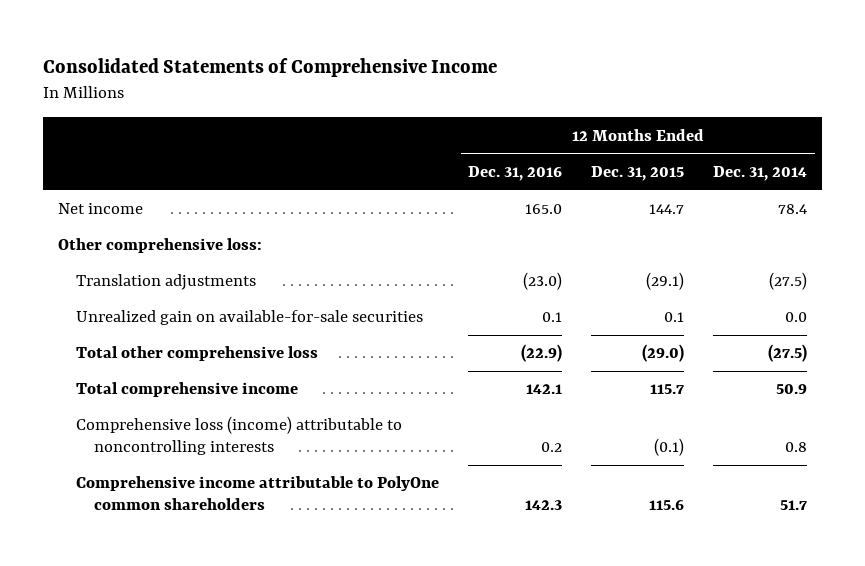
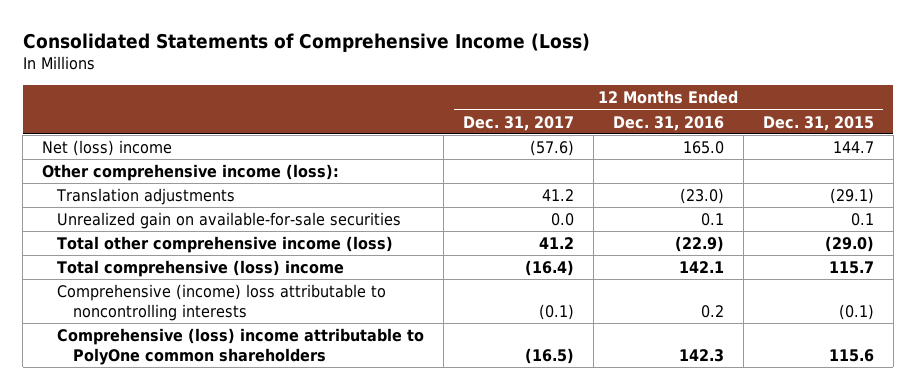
[43,57,498,77] Consolidated Statements of Comprehensive Income -> [22,32,590,52] Consolidated Statements of Comprehensive Income (Loss)
[713,165,808,181] Dec. 31, 2014 -> none
none -> [463,115,575,131] Dec. 31, 2017
[58,203,144,215] Net income -> [42,140,173,157] Net (loss) income
[58,238,263,254] Other comprehensive loss: -> [42,164,340,182] Other comprehensive income (loss):
[76,346,319,362] Total other comprehensive loss -> [57,236,394,254] Total other comprehensive income (loss)
[76,382,299,398] Total comprehensive income -> [57,260,345,278] Total comprehensive (loss) income
[76,416,403,456] Comprehensive loss (income) attributable to noncontrolling interests -> [57,284,387,321] Comprehensive (income) loss attributable to noncontrolling interests
[76,476,440,511] Comprehensive income attributable to PolyOne common shareholders -> [57,328,425,365] Comprehensive (loss) income attributable to PolyOne common shareholders

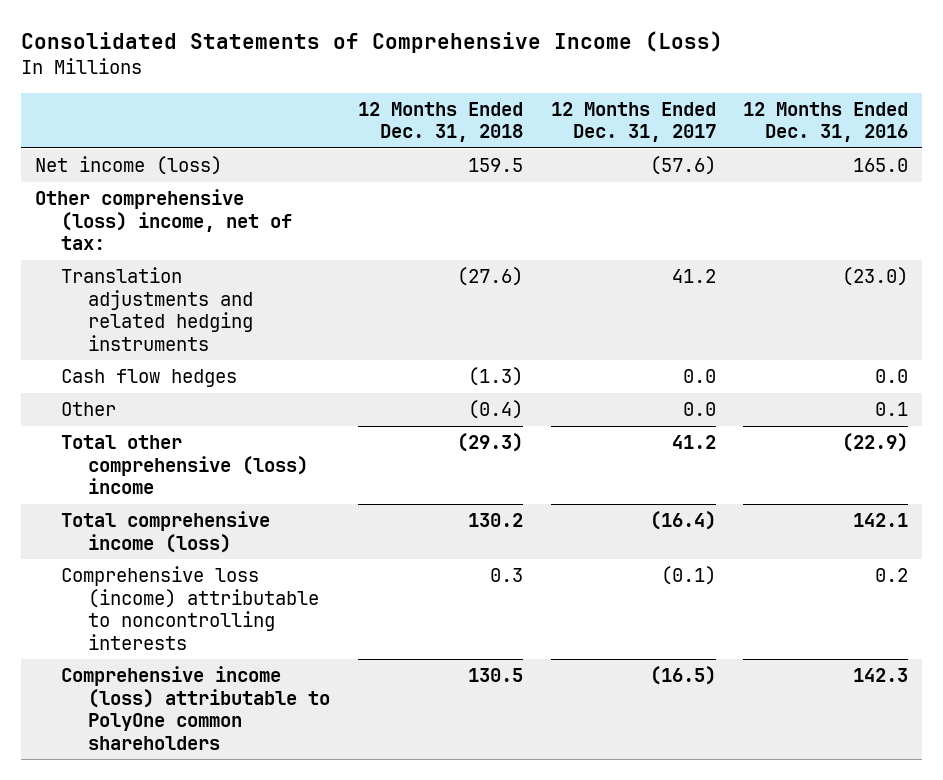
[762,115,874,131] Dec. 31, 2015 -> none
none -> [357,101,523,143] 12 Months Ended Dec. 31, 2018
[42,140,173,157] Net (loss) income -> [34,156,222,176] Net income (loss)
[42,164,340,182] Other comprehensive income (loss): -> [34,189,293,251] Other comprehensive (loss) income, net of tax:
[56,188,236,206] Translation adjustments -> [61,267,254,351] Translation adjustments and related hedging instruments
none -> [61,369,238,388] Cash flow hedges
[57,212,402,230] Unrealized gain on available-for-sale securities -> [61,402,117,417] Other
[57,236,394,254] Total other comprehensive income (loss) -> [61,435,309,495] Total other comprehensive (loss) income
[57,260,345,278] Total comprehensive (loss) income -> [61,511,271,553] Total comprehensive income (loss)
[57,284,387,321] Comprehensive (income) loss attributable to noncontrolling interests -> [61,566,320,650] Comprehensive loss (income) attributable to noncontrolling interests
[57,328,425,365] Comprehensive (loss) income attributable to PolyOne common shareholders -> [61,666,331,750] Comprehensive income (loss) attributable to PolyOne common shareholders

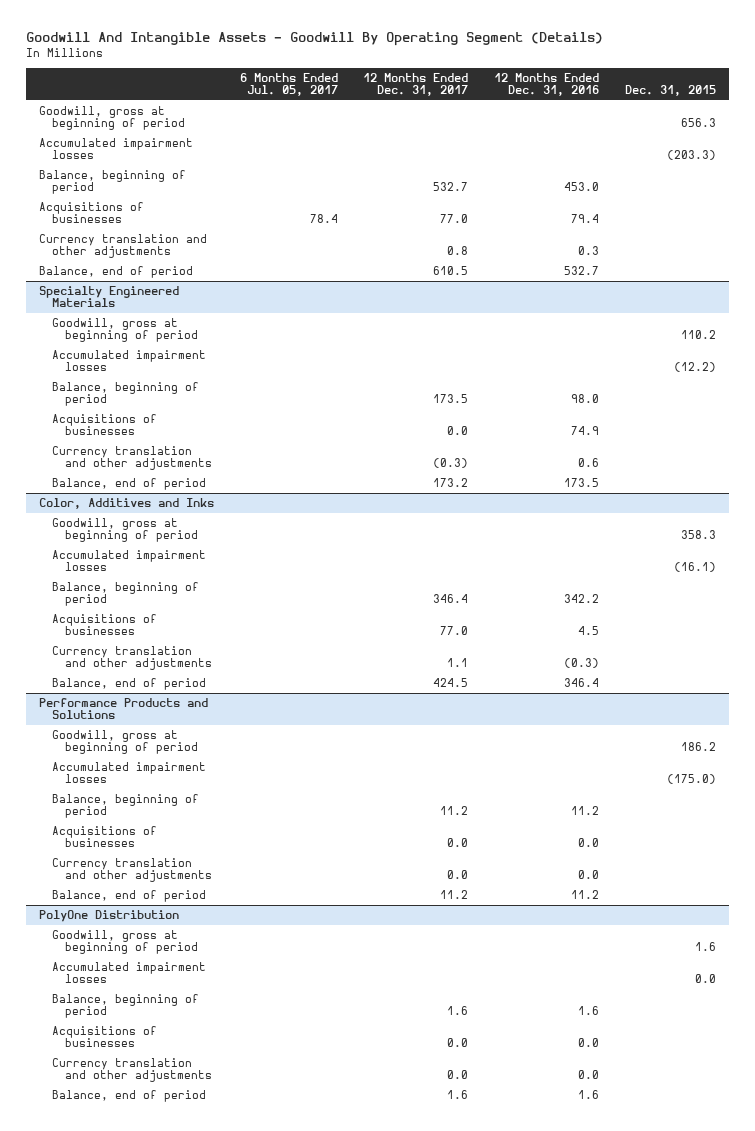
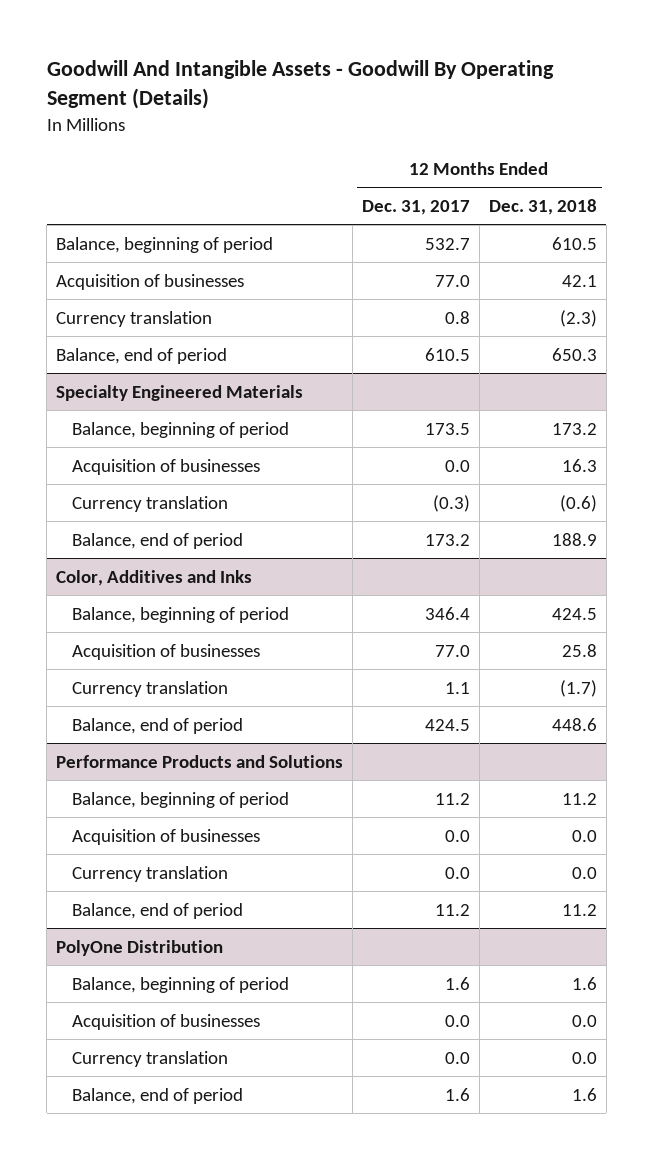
[239,72,338,97] 6 Months Ended Jul. 05, 2017 -> none
[494,72,600,97] 12 Months Ended Dec. 31, 2016 -> none
[625,85,717,97] Dec. 31, 2015 -> none
none -> [488,198,597,215] Dec. 31, 2018
[38,105,185,131] Goodwill, gross at beginning of period -> none
[38,137,193,160] Accumulated impairment losses -> none
[38,201,144,224] Acquisitions of businesses -> [56,273,245,290] Acquisition of businesses
[38,233,207,259] Currency translation and other adjustments -> [56,310,213,327] Currency translation
[51,317,198,343] Goodwill, gross at beginning of period -> none
[51,349,206,372] Accumulated impairment losses -> none
[51,413,157,436] Acquisitions of businesses -> [71,458,260,475] Acquisition of businesses
[51,445,212,471] Currency translation and other adjustments -> [71,495,228,512] Currency translation
[51,517,198,543] Goodwill, gross at beginning of period -> none
[51,549,206,572] Accumulated impairment losses -> none
[51,613,157,636] Acquisitions of businesses -> [71,643,260,660] Acquisition of businesses
[51,645,212,671] Currency translation and other adjustments -> [71,680,228,697] Currency translation
[51,729,198,755] Goodwill, gross at beginning of period -> none
[51,761,206,784] Accumulated impairment losses -> none
[51,825,157,848] Acquisitions of businesses -> [71,828,260,845] Acquisition of businesses
[51,857,212,883] Currency translation and other adjustments -> [71,865,228,882] Currency translation
[51,929,198,955] Goodwill, gross at beginning of period -> none
[51,961,206,984] Accumulated impairment losses -> none
[51,1025,157,1048] Acquisitions of businesses -> [71,1013,260,1030] Acquisition of businesses
[51,1057,212,1083] Currency translation and other adjustments -> [71,1050,228,1067] Currency translation

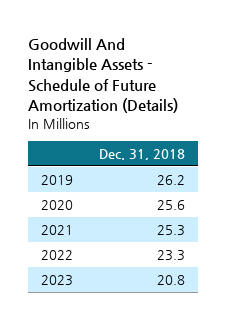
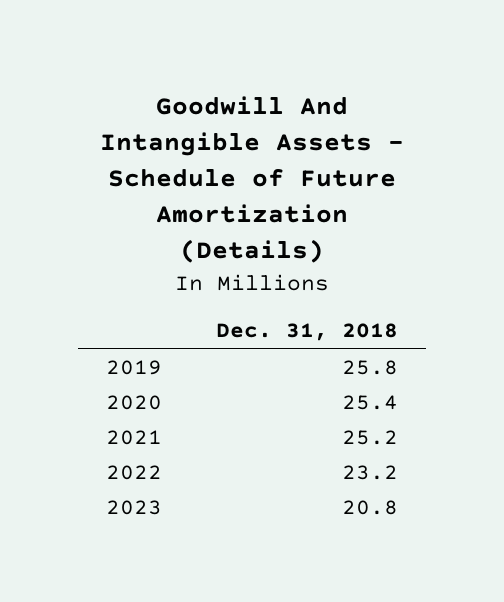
[156,175,185,186] 26.2 -> [342,359,399,375] 25.8
[156,200,185,211] 25.6 -> [342,394,399,410] 25.4
[156,225,185,237] 25.3 -> [342,429,399,445] 25.2
[156,250,185,262] 23.3 -> [342,464,399,480] 23.2

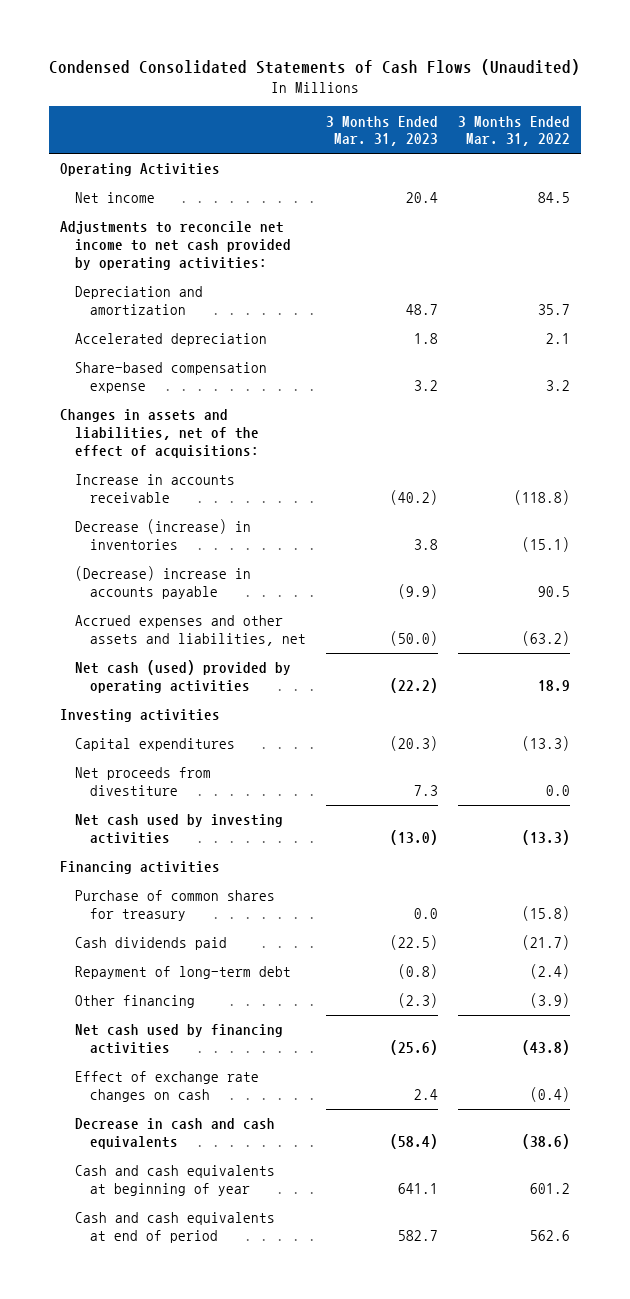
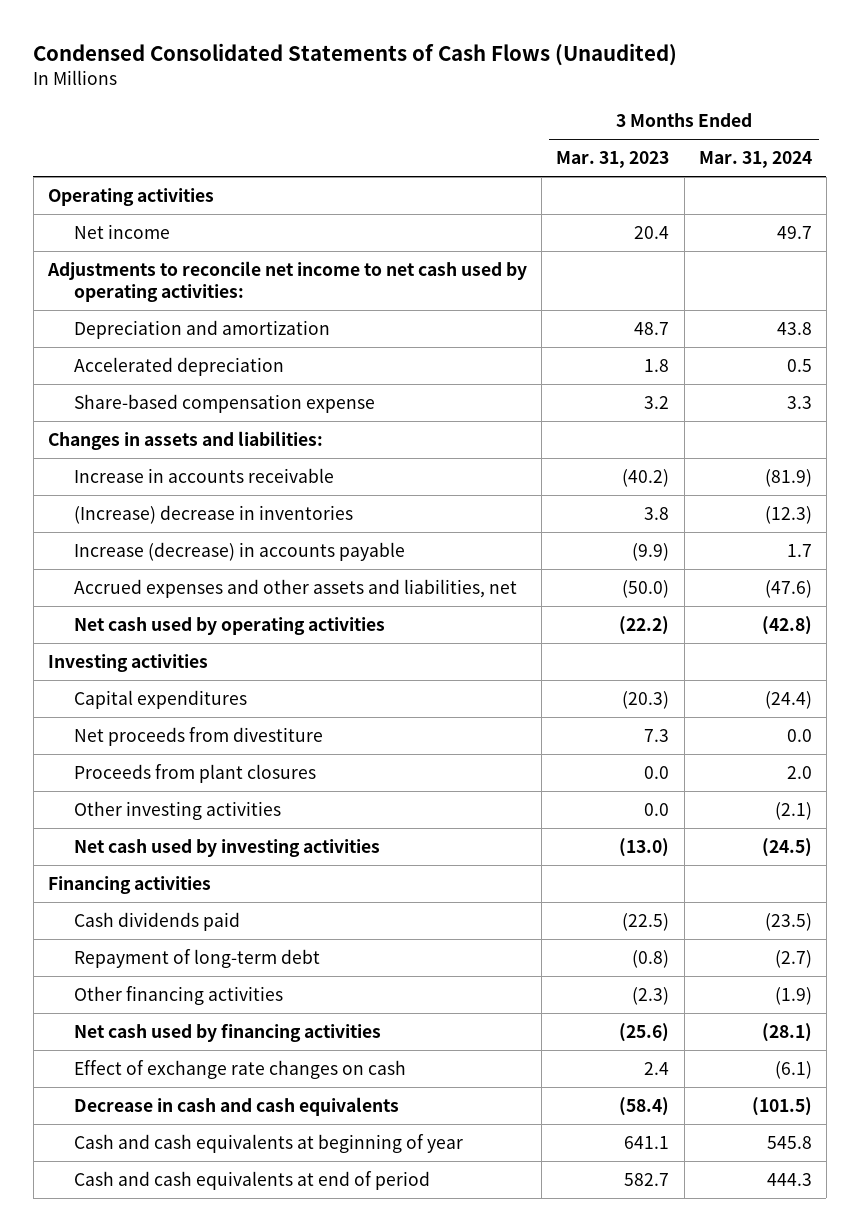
[458,115,571,147] 3 Months Ended Mar. 31, 2022 -> none
none -> [698,151,812,169] Mar. 31, 2024
[59,163,220,177] Operating Activities -> [48,187,215,206] Operating activities
[59,221,291,270] Adjustments to reconcile net income to net cash provided by operating activities: -> [47,260,528,303] Adjustments to reconcile net income to net cash used by operating activities:
[59,409,259,458] Changes in assets and liabilities, net of the effect of acquisitions: -> [48,430,324,450] Changes in assets and liabilities:
[74,519,251,550] Decrease (increase) in inventories -> [73,504,353,524] (Increase) decrease in inventories
[74,566,251,599] (Decrease) increase in accounts payable -> [73,541,405,561] Increase (decrease) in accounts payable
[74,660,291,693] Net cash (used) provided by operating activities -> [73,616,385,635] Net cash used by operating activities
none -> [73,763,316,783] Proceeds from plant closures
none -> [73,800,281,820] Other investing activities
[74,890,275,921] Purchase of common shares for treasury -> none
[74,995,195,1009] Other financing -> [73,985,283,1005] Other financing activities

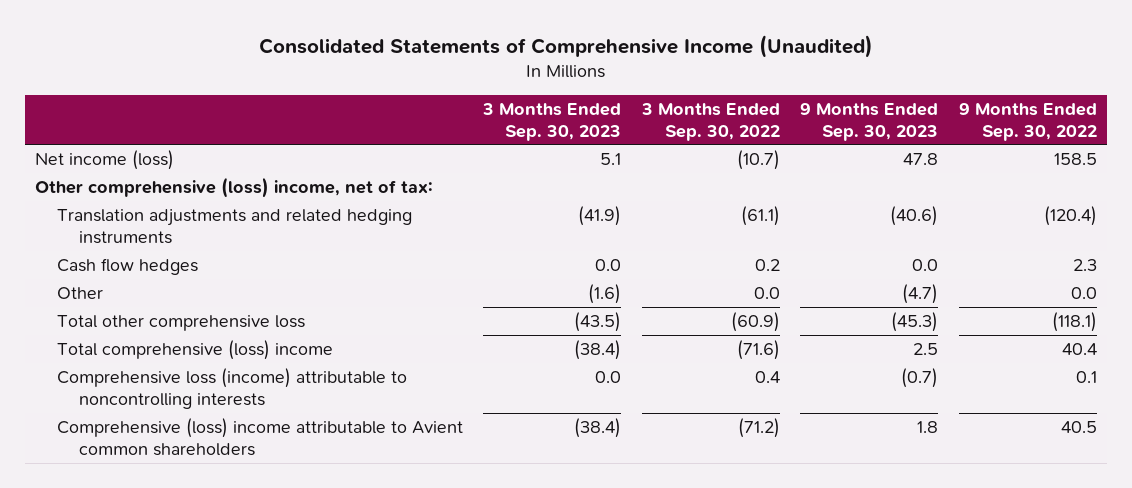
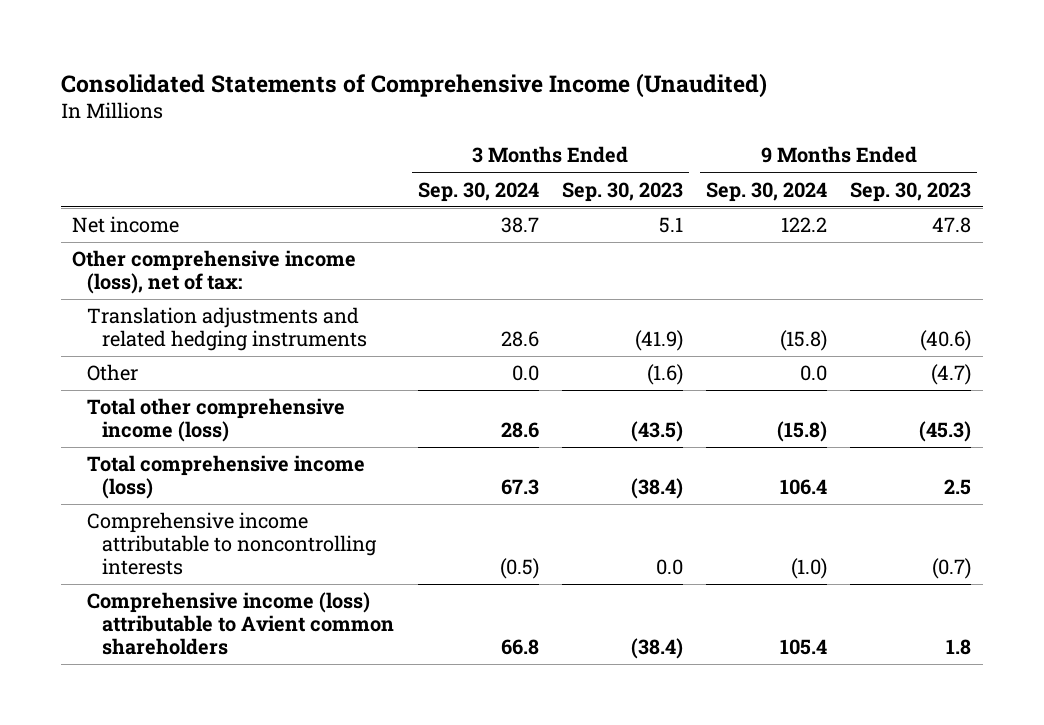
[640,102,780,141] 3 Months Ended Sep. 30, 2022 -> none
[958,102,1097,141] 9 Months Ended Sep. 30, 2022 -> none
none -> [417,181,539,202] Sep. 30, 2024
none -> [706,181,828,202] Sep. 30, 2024
[35,150,175,171] Net income (loss) -> [72,216,180,234] Net income
[35,177,434,199] Other comprehensive (loss) income, net of tax: -> [72,250,357,295] Other comprehensive income (loss), net of tax:
[56,258,198,276] Cash flow hedges -> none
[56,315,305,332] Total other comprehensive loss -> [87,398,346,443] Total other comprehensive income (loss)
[56,340,333,361] Total comprehensive (loss) income -> [87,455,366,500] Total comprehensive income (loss)
[56,368,407,409] Comprehensive loss (income) attributable to noncontrolling interests -> [87,512,378,575] Comprehensive income attributable to noncontrolling interests
[56,418,463,456] Comprehensive (loss) income attributable to Avient common shareholders -> [87,592,395,655] Comprehensive income (loss) attributable to Avient common shareholders

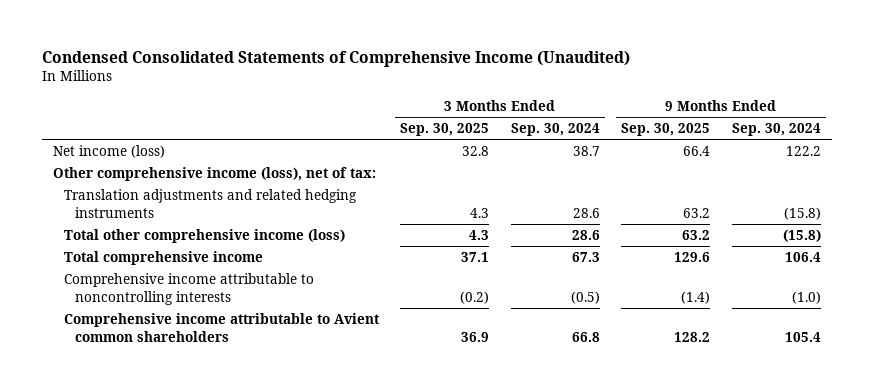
[60,72,767,98] Consolidated Statements of Comprehensive Income (Unaudited) -> [41,50,630,67] Condensed Consolidated Statements of Comprehensive Income (Unaudited)
[561,181,683,202] Sep. 30, 2023 -> none
[850,181,972,202] Sep. 30, 2023 -> none
none -> [400,123,490,137] Sep. 30, 2025
none -> [621,123,711,137] Sep. 30, 2025
[72,216,180,234] Net income -> [52,145,165,159] Net income (loss)
[87,364,139,382] Other -> none
[87,455,366,500] Total comprehensive income (loss) -> [63,251,263,266] Total comprehensive income
[87,592,395,655] Comprehensive income (loss) attributable to Avient common shareholders -> [63,313,380,342] Comprehensive income attributable to Avient common shareholders

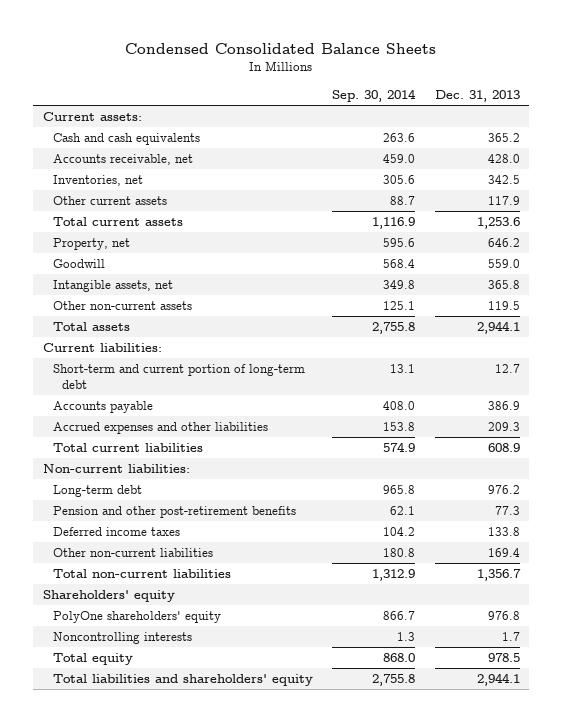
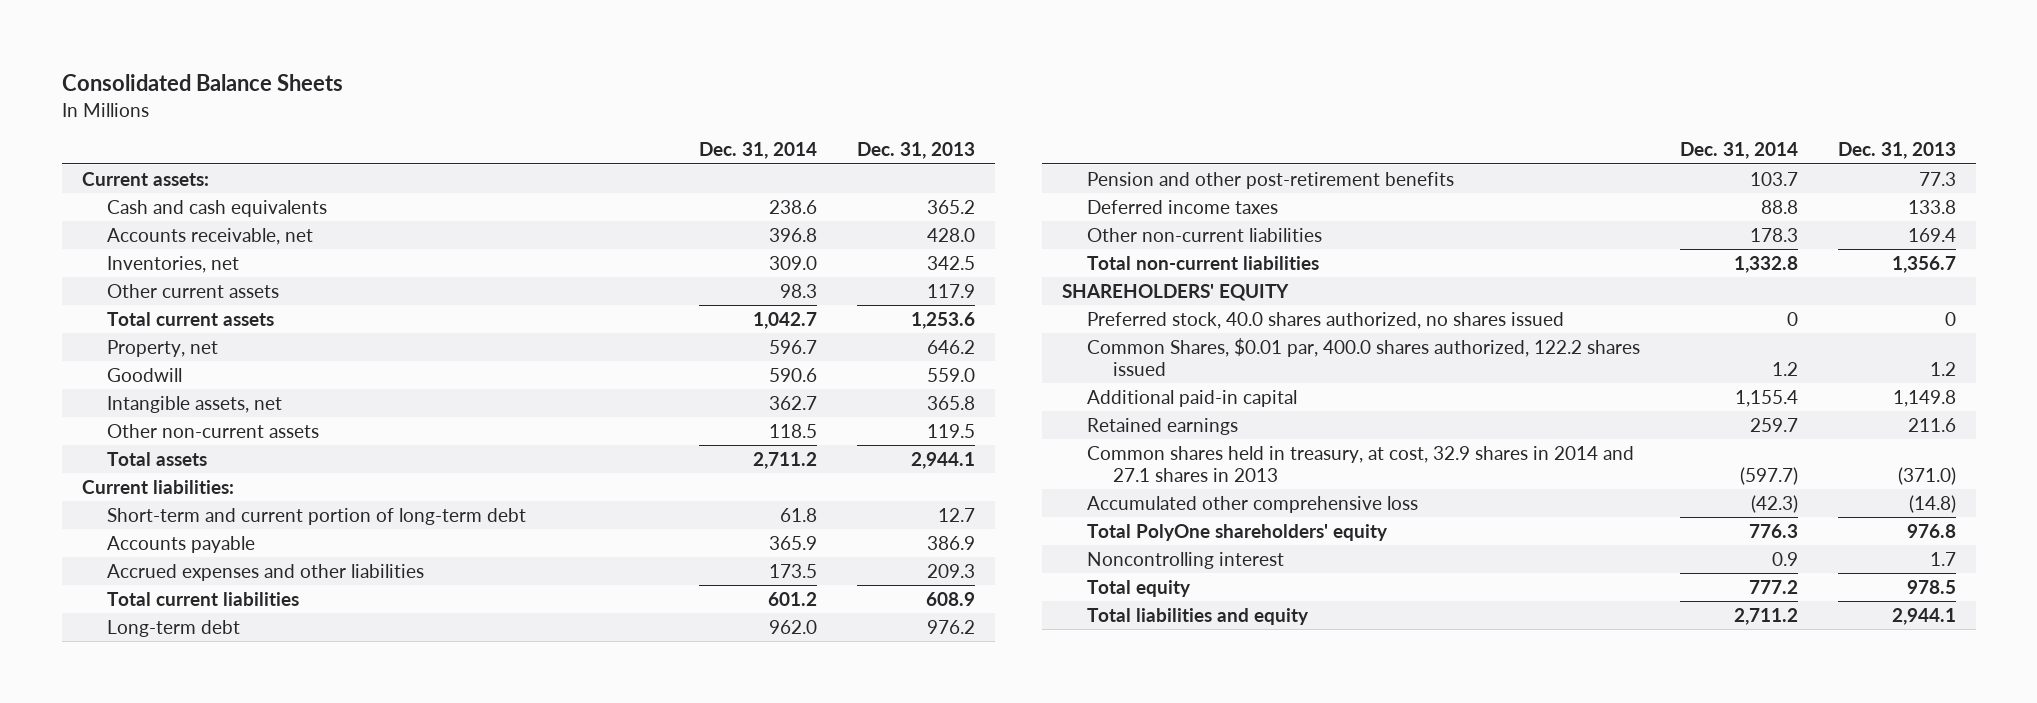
[125,42,437,54] Condensed Consolidated Balance Sheets -> [61,74,343,92] Consolidated Balance Sheets
[332,89,417,103] Sep. 30, 2014 -> none
none -> [699,142,818,160] Dec. 31, 2014
[43,463,191,473] Non-current liabilities: -> none
[43,589,176,602] Shareholders' equity -> [1062,283,1290,301] SHAREHOLDERS' EQUITY
none -> [1087,311,1565,329] Preferred stock, 40.0 shares authorized, no shares issued
none -> [1087,337,1641,377] Common Shares, $0.01 par, 400.0 shares authorized, 122.2 shares issued
none -> [1087,389,1298,407] Additional paid-in capital
none -> [1087,417,1239,435] Retained earnings
none -> [1087,445,1635,483] Common shares held in treasury, at cost, 32.9 shares in 2014 and 27.1 shares in 2013
none -> [1087,495,1419,513] Accumulated other comprehensive loss
[52,610,221,623] PolyOne shareholders' equity -> [1087,523,1389,541] Total PolyOne shareholders' equity
[52,631,192,644] Noncontrolling interests -> [1087,551,1285,569] Noncontrolling interest
[52,673,313,686] Total liabilities and shareholders' equity -> [1087,607,1310,625] Total liabilities and equity

